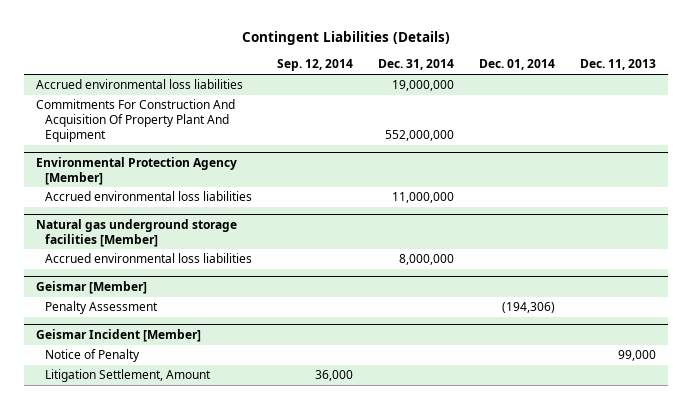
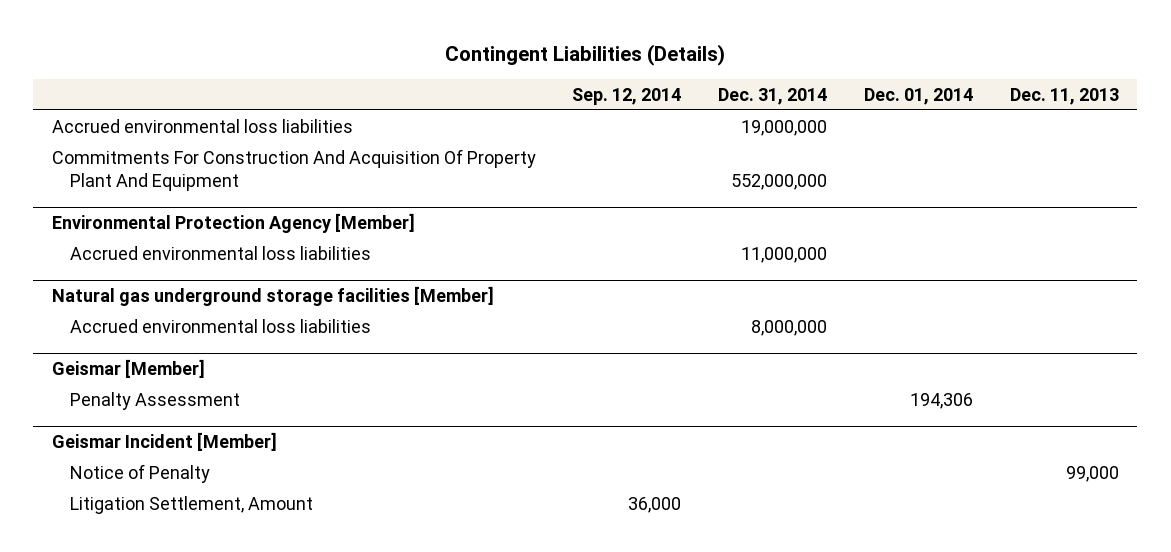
[501,302,555,314] (194,306) -> [910,392,974,409] 194,306

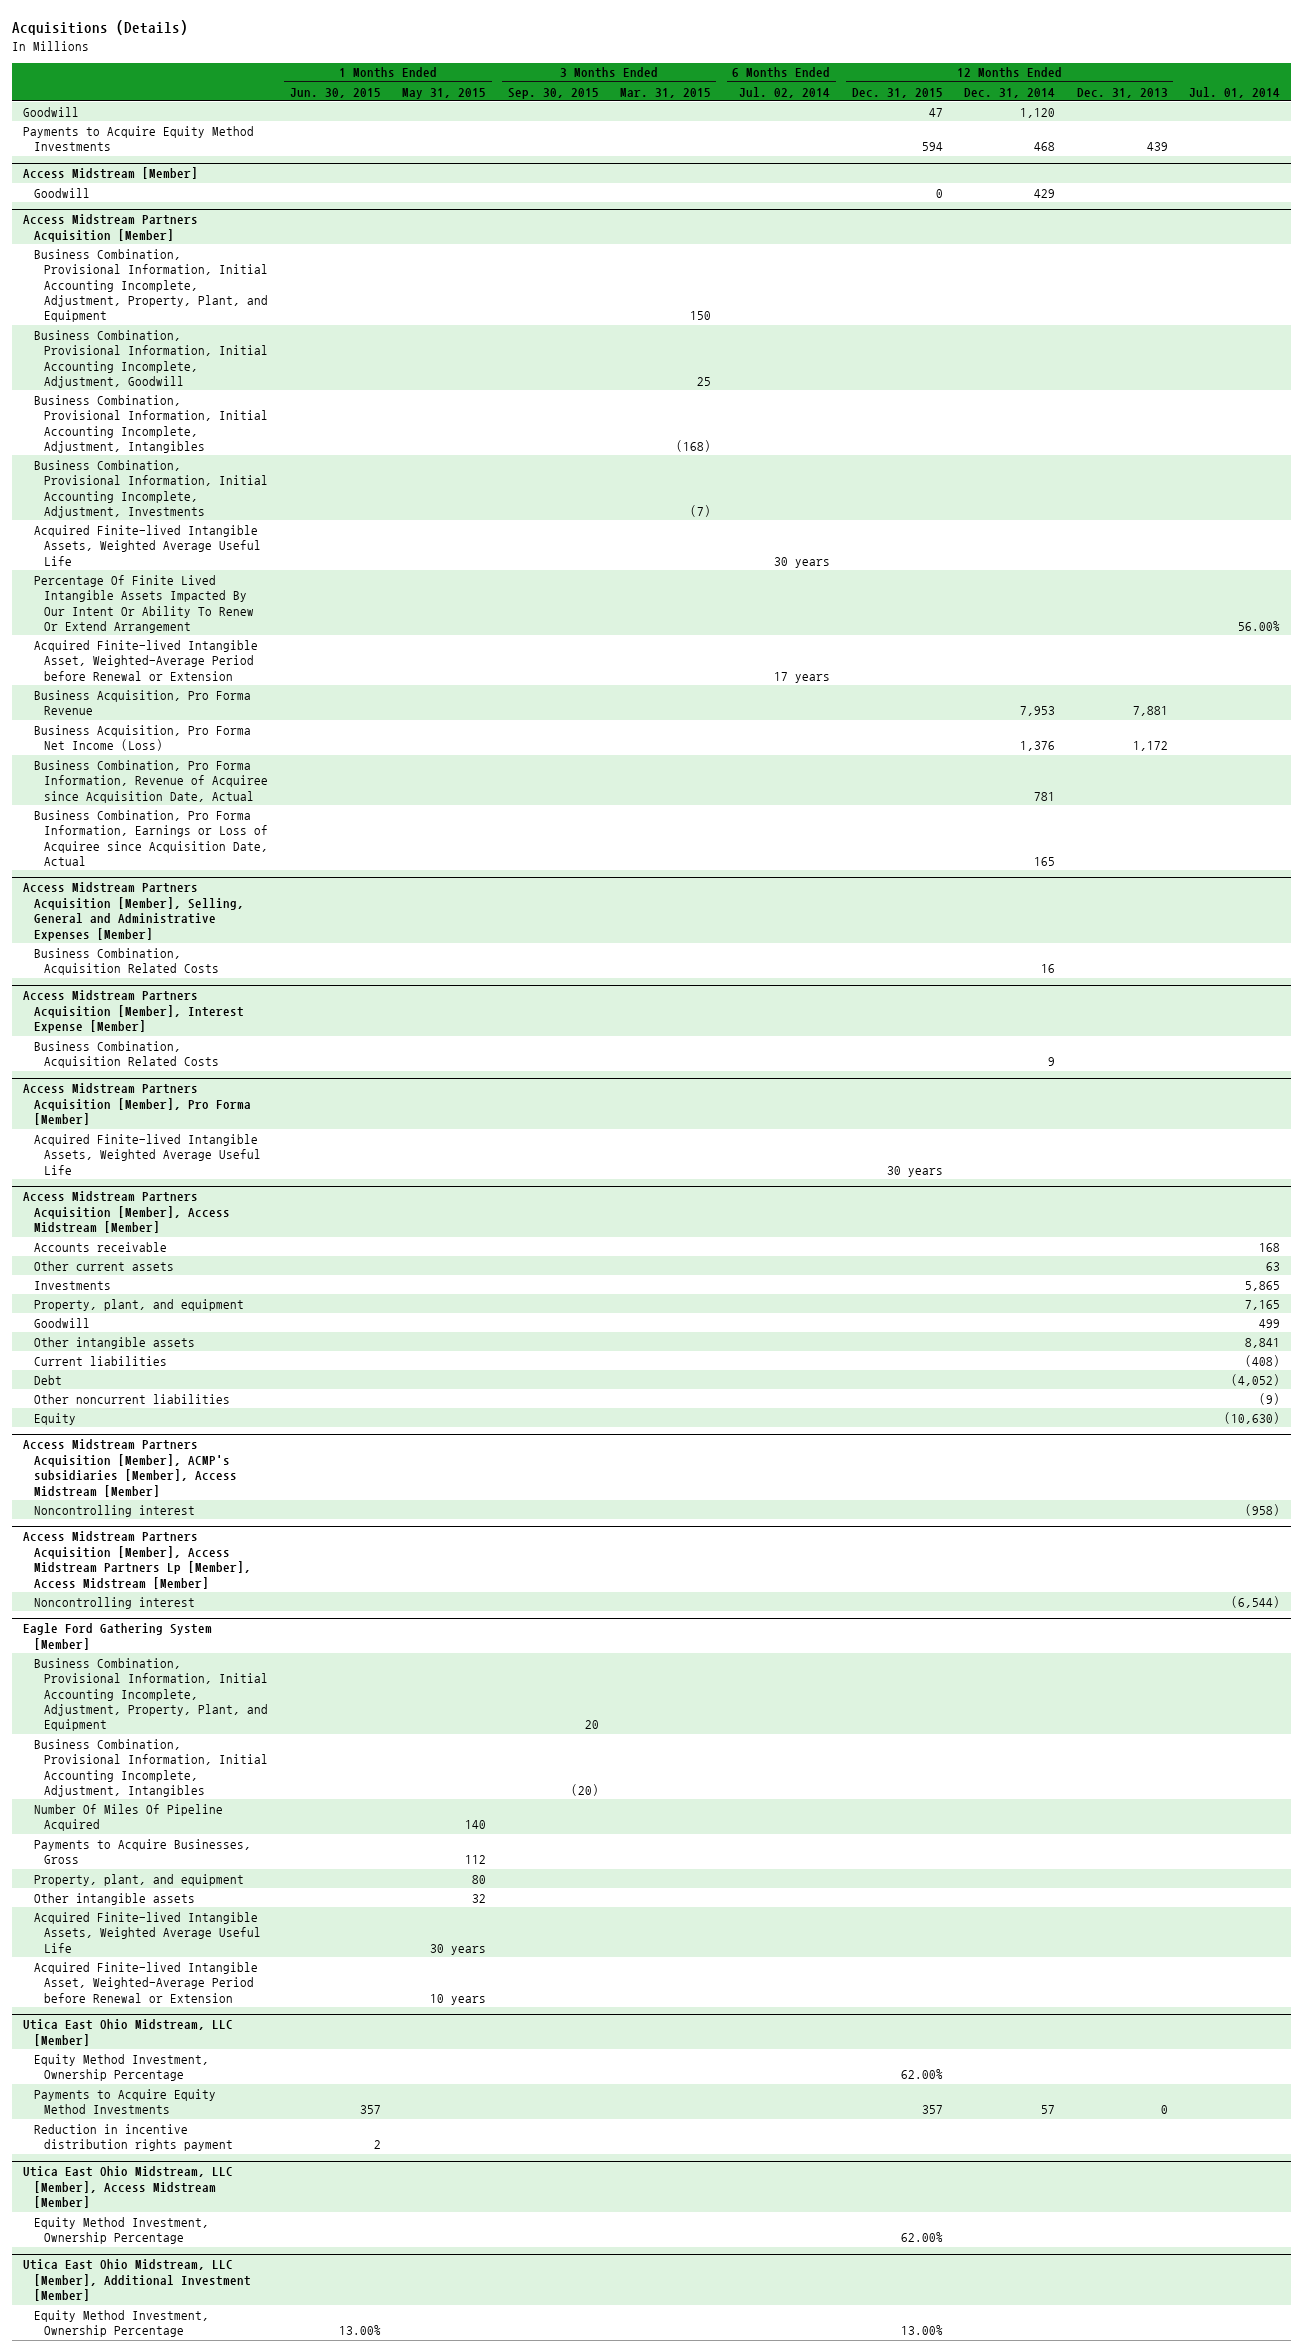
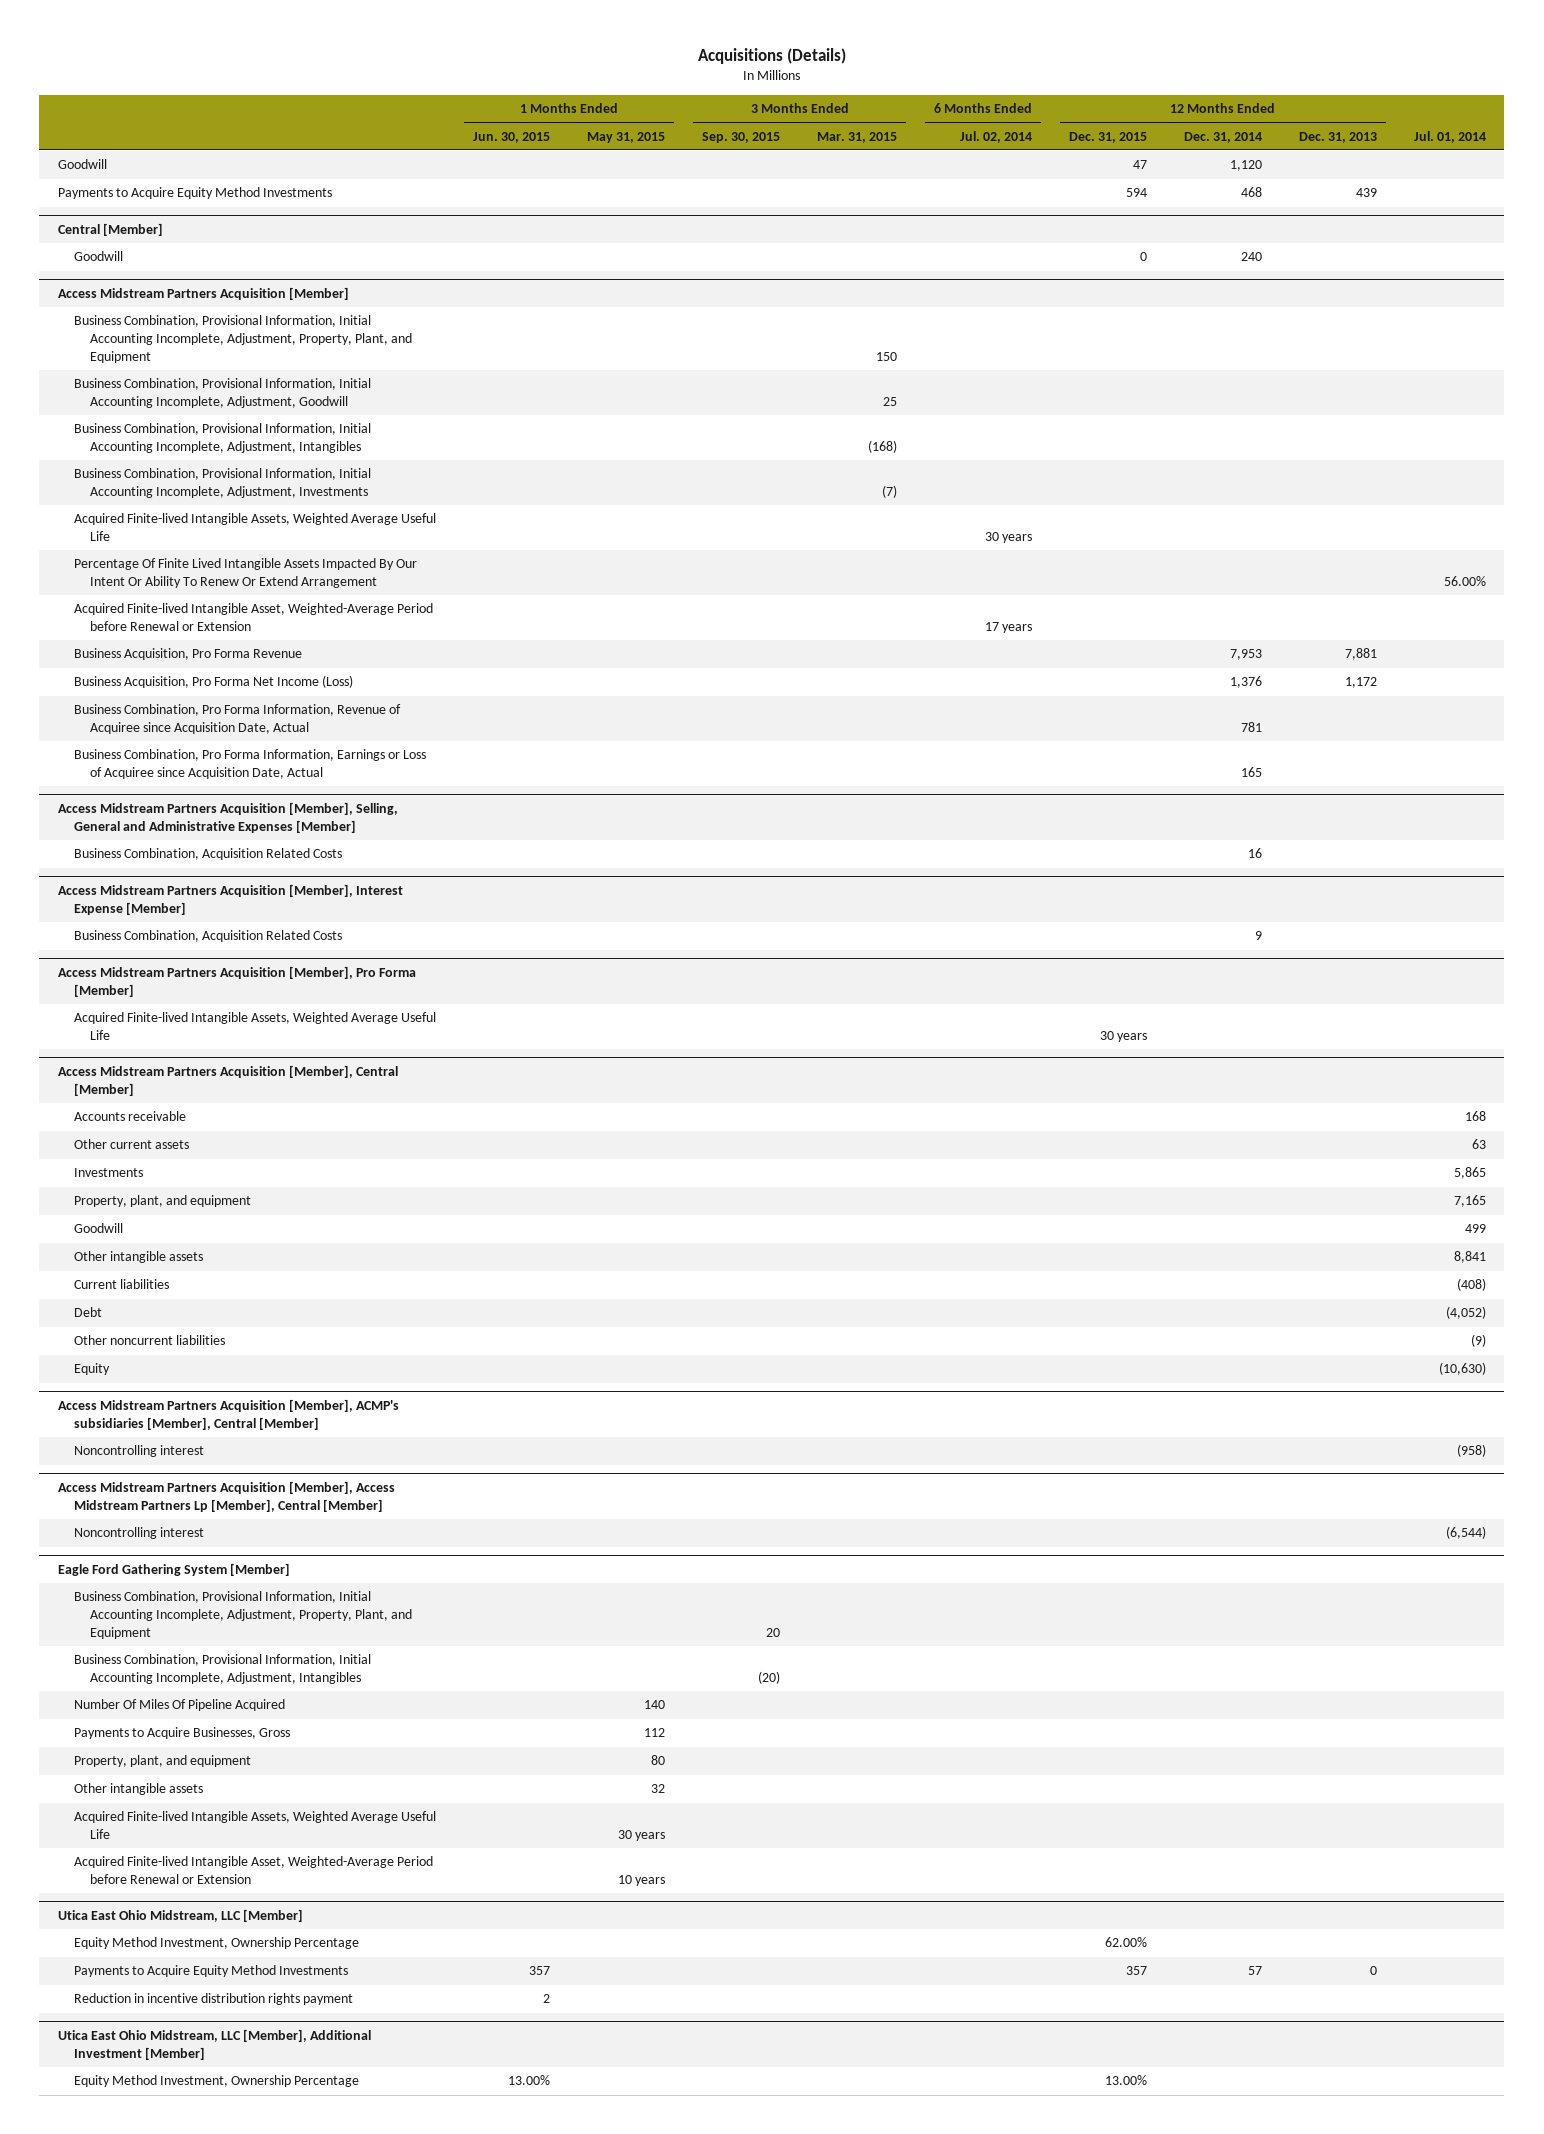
[22,167,198,180] Access Midstream [Member] -> none
[33,187,90,198] Goodwill -> none
none -> [57,223,163,237] Central [Member]
none -> [74,251,124,262] Goodwill
[22,1191,230,1234] Access Midstream Partners Acquisition [Member], Access Midstream [Member] -> [57,1065,398,1096] Access Midstream Partners Acquisition [Member], Central [Member]
[22,1439,237,1497] Access Midstream Partners Acquisition [Member], ACMP's subsidiaries [Member], Access Midstream [Member] -> [57,1399,399,1430] Access Midstream Partners Acquisition [Member], ACMP's subsidiaries [Member], Central [Member]
[22,1531,251,1589] Access Midstream Partners Acquisition [Member], Access Midstream Partners Lp [Member], Access Midstream [Member] -> [57,1481,395,1512] Access Midstream Partners Acquisition [Member], Access Midstream Partners Lp [Member], Central [Member]
[22,2166,233,2209] Utica East Ohio Midstream, LLC [Member], Access Midstream [Member] -> none
[33,2216,209,2245] Equity Method Investment, Ownership Percentage -> none

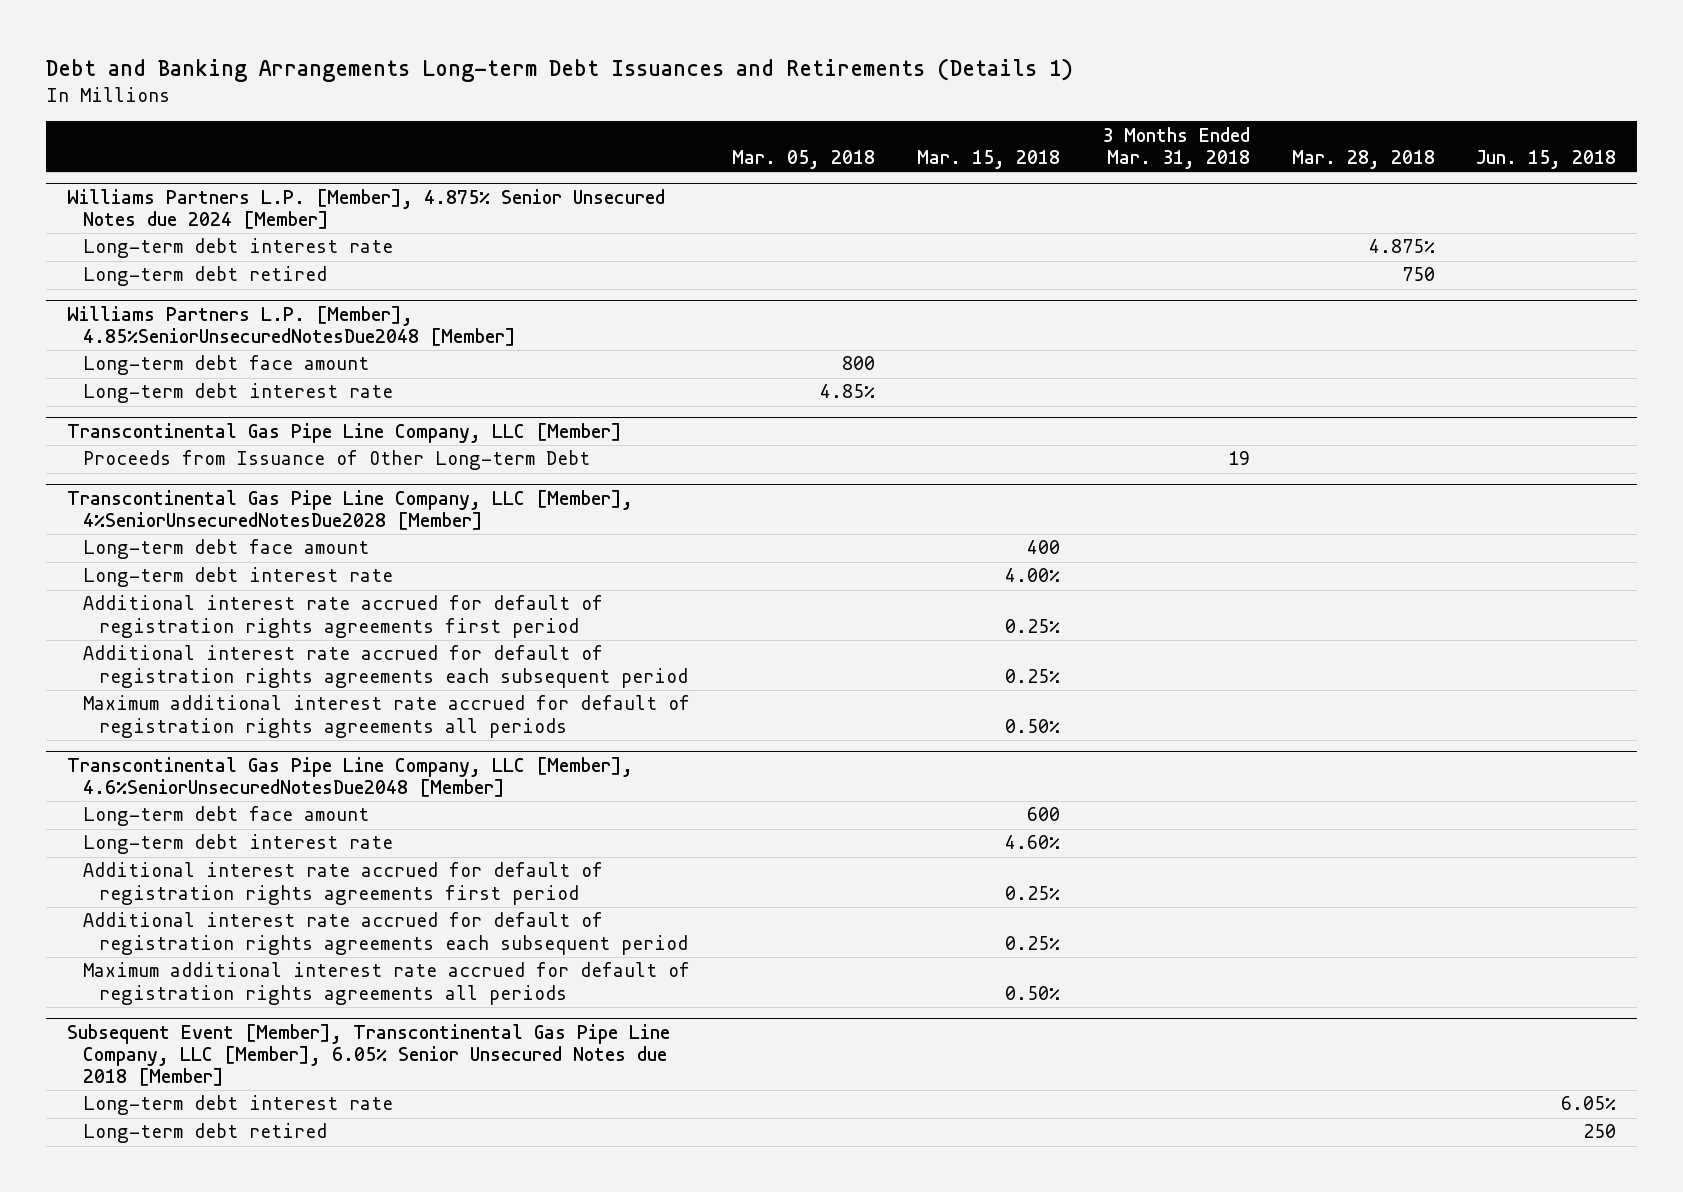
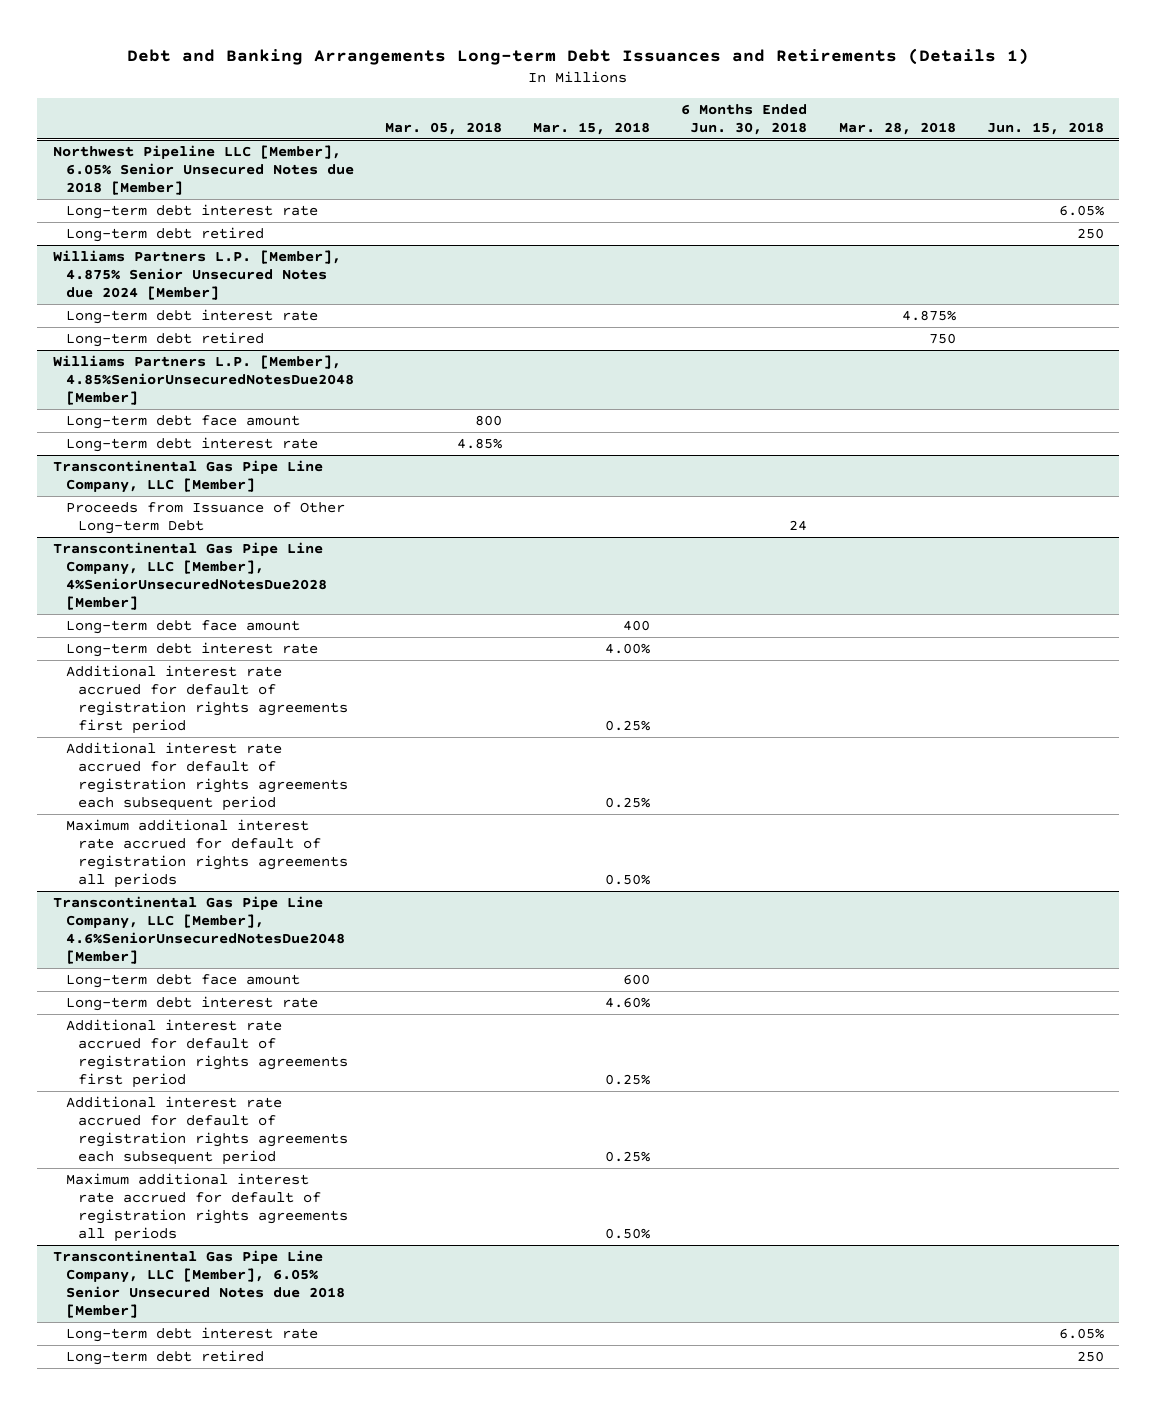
[1101,126,1250,170] 3 Months Ended Mar. 31, 2018 -> none
none -> [681,103,808,135] 6 Months Ended Jun. 30, 2018
none -> [53,145,354,195] Northwest Pipeline LLC [Member], 6.05% Senior Unsecured Notes due 2018 [Member]
none -> [65,204,318,220] Long-term debt interest rate
none -> [65,227,264,243] Long-term debt retired
[66,1023,670,1087] Subsequent Event [Member], Transcontinental Gas Pipe Line Company, LLC [Member], 6.05% Senior Unsecured Notes due 2018 [Member] -> [53,1250,345,1318] Transcontinental Gas Pipe Line Company, LLC [Member], 6.05% Senior Unsecured Notes due 2018 [Member]

